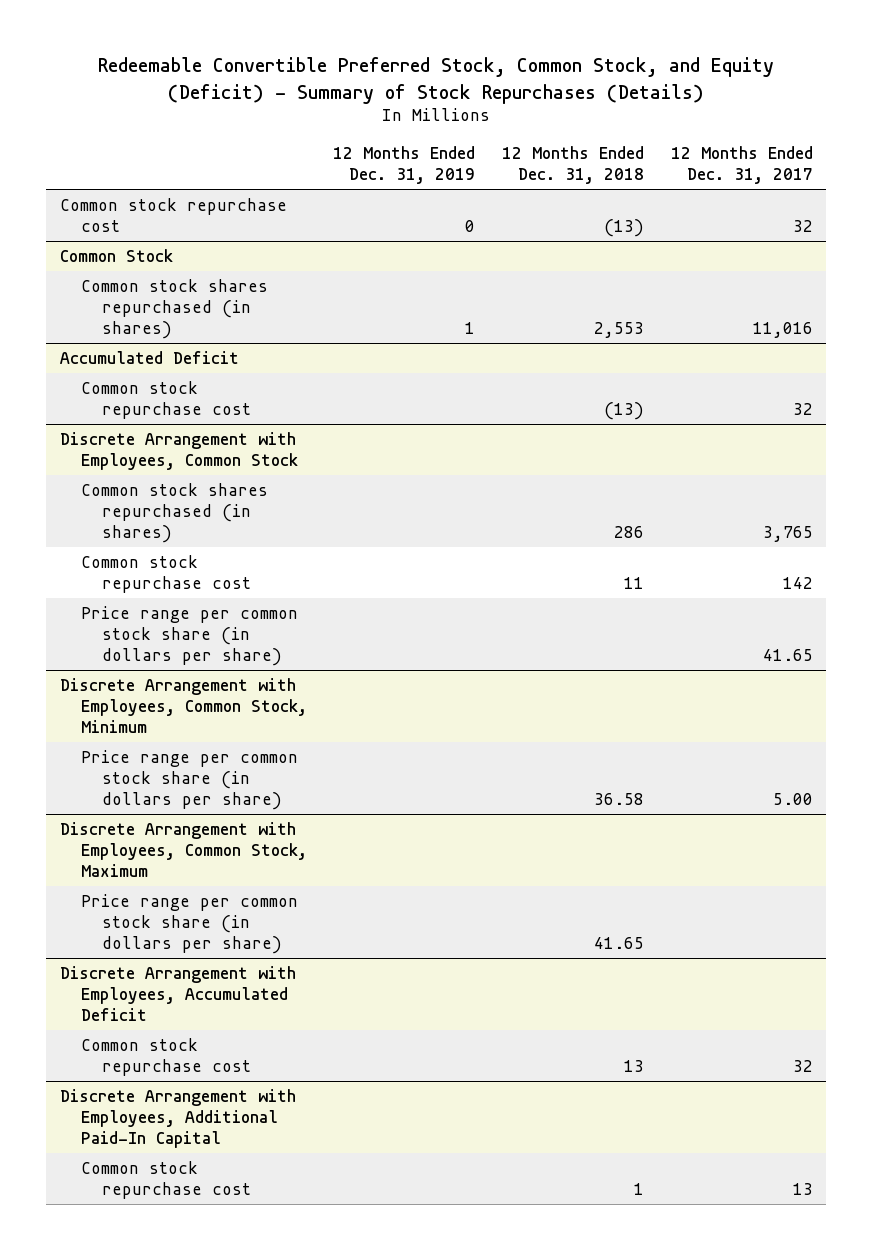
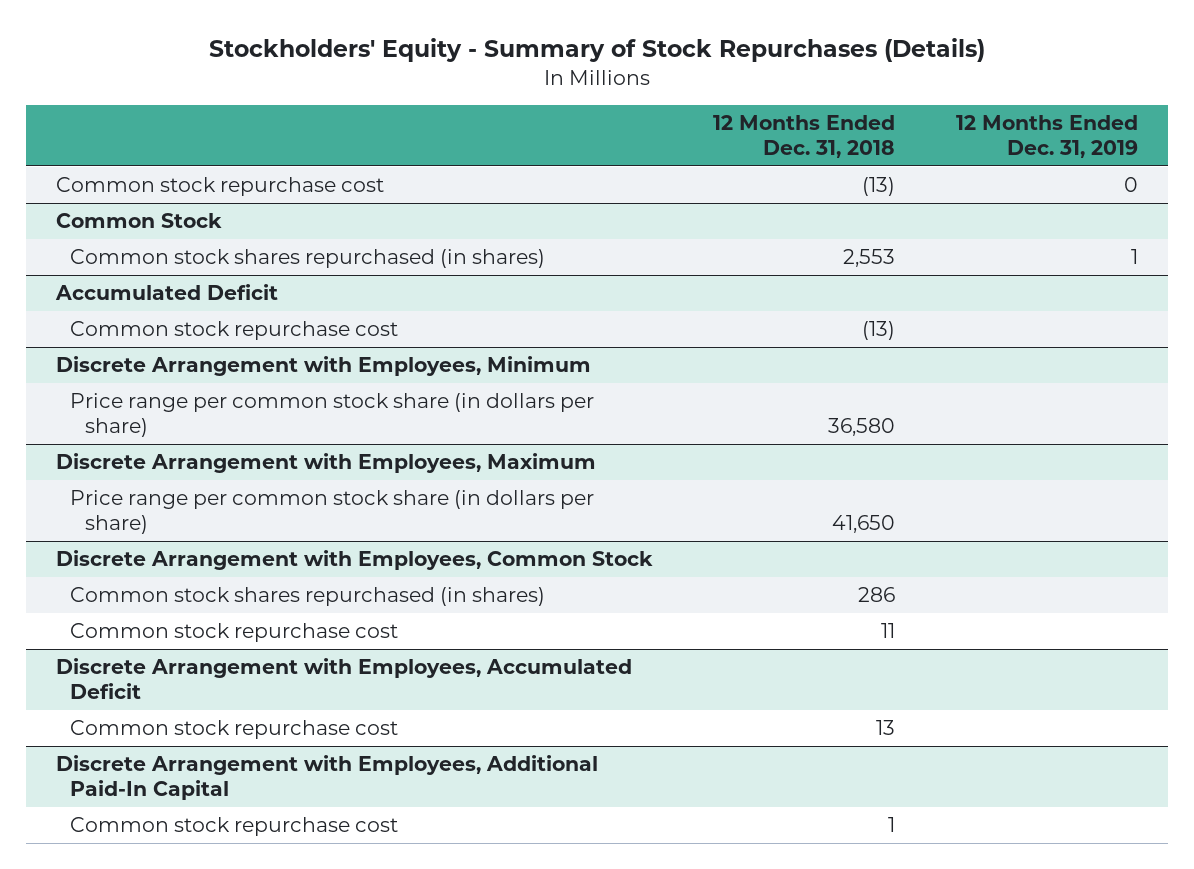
[98,57,775,104] Redeemable Convertible Preferred Stock, Common Stock, and Equity (Deficit) - Summary of Stock Repurchases (Details) -> [208,38,985,63] Stockholders' Equity - Summary of Stock Repurchases (Details)
[670,145,813,184] 12 Months Ended Dec. 31, 2017 -> none
none -> [55,356,591,377] Discrete Arrangement with Employees, Minimum
none -> [70,393,595,437] Price range per common stock share (in dollars per share)
none -> [55,453,596,474] Discrete Arrangement with Employees, Maximum
none -> [70,490,595,534] Price range per common stock share (in dollars per share)
[80,605,298,666] Price range per common stock share (in dollars per share) -> none
[59,677,307,733] Discrete Arrangement with Employees, Common Stock, Minimum -> none
[80,749,298,810] Price range per common stock share (in dollars per share) -> none
[59,821,307,877] Discrete Arrangement with Employees, Common Stock, Maximum -> none
[80,893,298,954] Price range per common stock share (in dollars per share) -> none

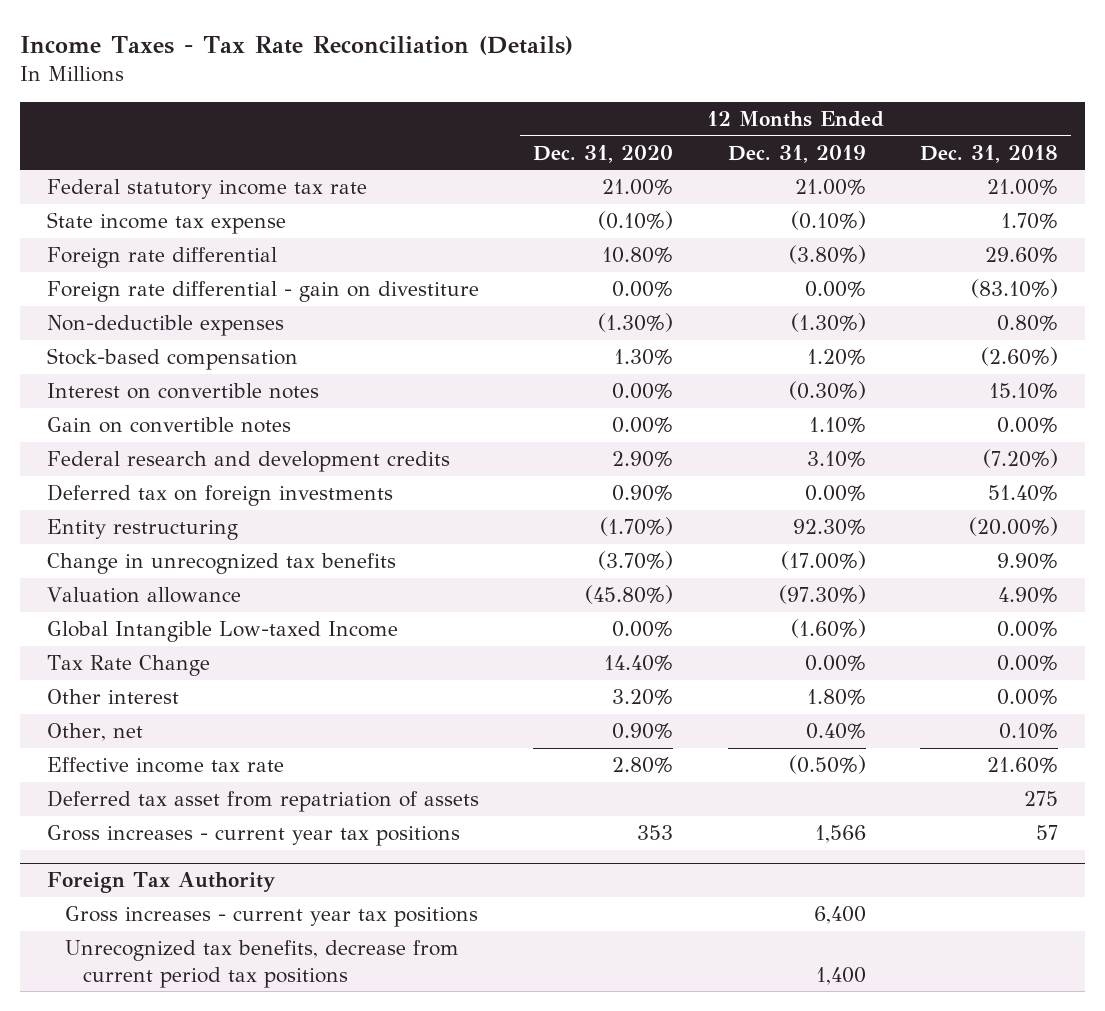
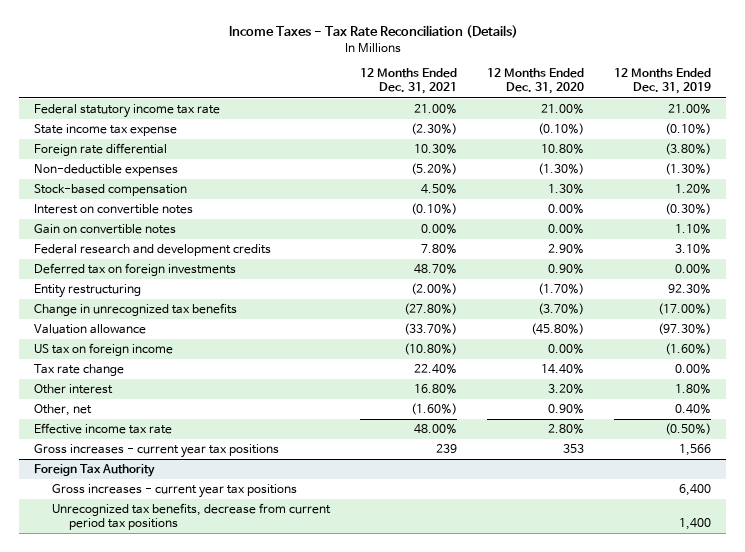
[919,144,1058,163] Dec. 31, 2018 -> none
none -> [359,68,457,95] 12 Months Ended Dec. 31, 2021
[47,281,480,303] Foreign rate differential - gain on divestiture -> none
[47,621,399,643] Global Intangible Low-taxed Income -> none
none -> [33,343,173,357] US tax on foreign income
[47,655,211,677] Tax Rate Change -> [33,364,124,377] Tax rate change
[47,790,480,813] Deferred tax asset from repatriation of assets -> none

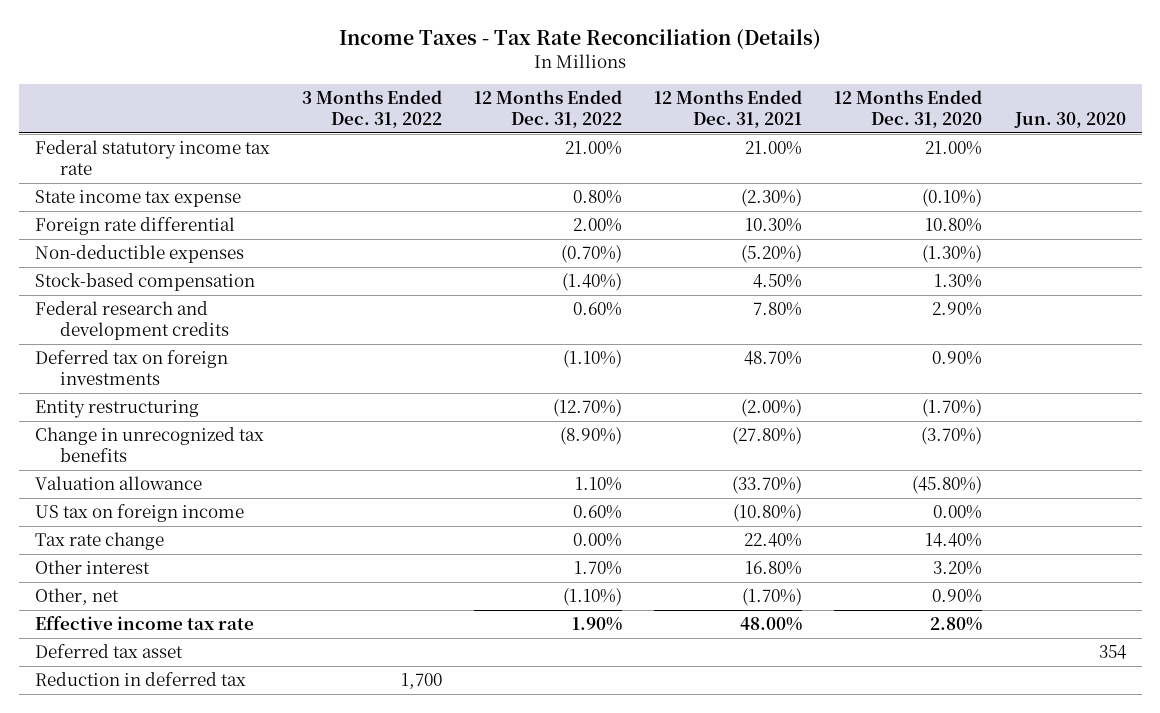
[614,68,712,95] 12 Months Ended Dec. 31, 2019 -> none
none -> [301,90,442,129] 3 Months Ended Dec. 31, 2022
none -> [474,90,623,129] 12 Months Ended Dec. 31, 2022
none -> [1013,112,1126,129] Jun. 30, 2020
[33,204,193,215] Interest on convertible notes -> none
[33,224,176,235] Gain on convertible notes -> none
[410,403,457,416] (1.60%) -> [742,587,803,606] (1.70%)
[33,444,279,459] Gross increases - current year tax positions -> none
[33,464,155,478] Foreign Tax Authority -> none
[51,484,297,499] Gross increases - current year tax positions -> none
[51,503,331,531] Unrecognized tax benefits, decrease from current period tax positions -> none
none -> [34,643,183,658] Deferred tax asset
none -> [34,671,246,686] Reduction in deferred tax

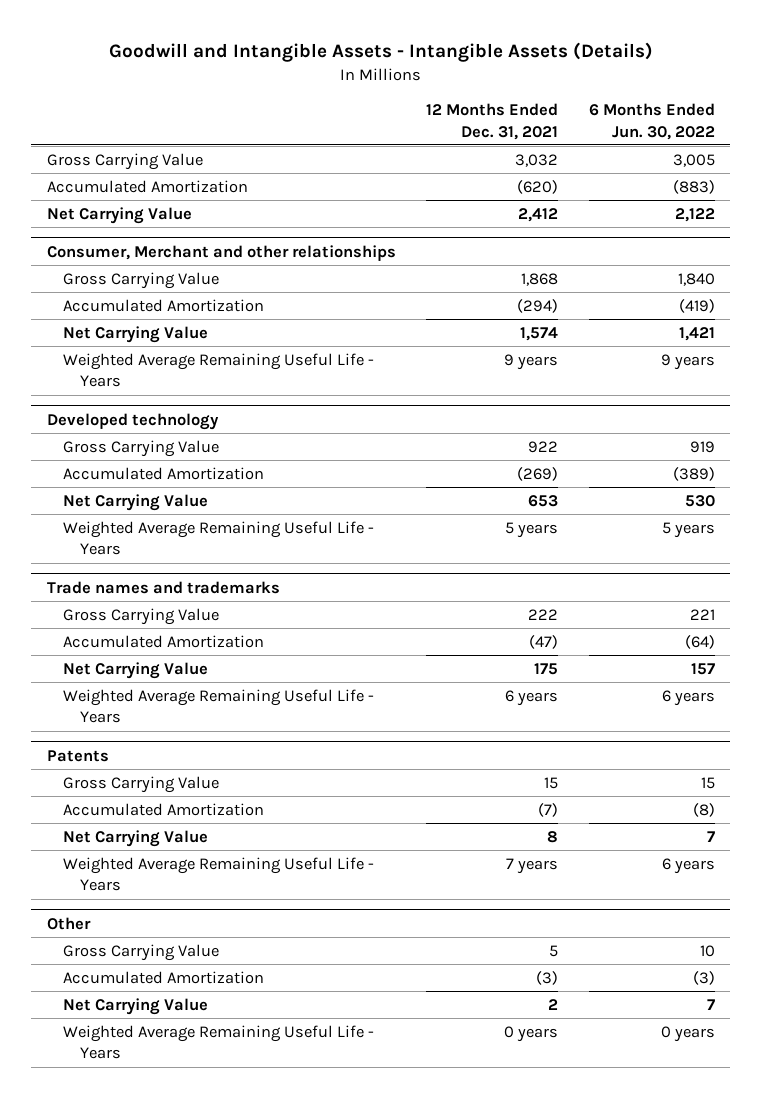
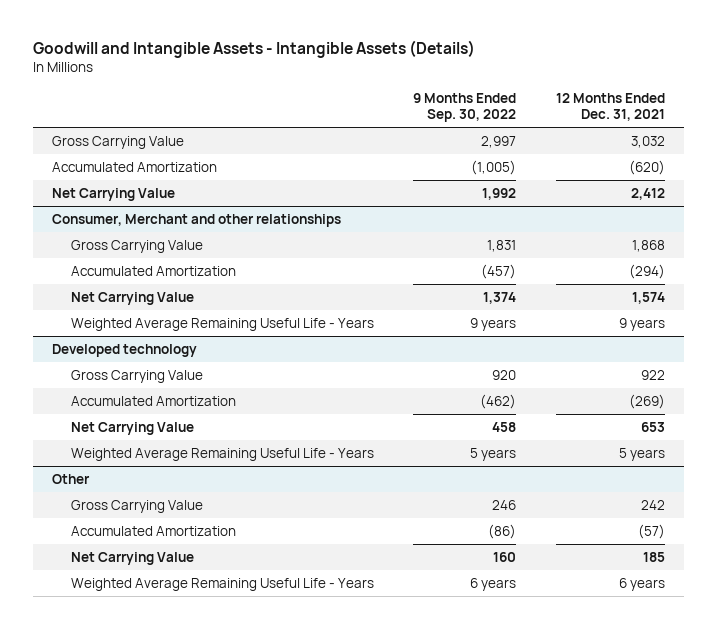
[588,103,715,140] 6 Months Ended Jun. 30, 2022 -> none
none -> [413,93,517,122] 9 Months Ended Sep. 30, 2022
[46,580,280,594] Trade names and trademarks -> none
[63,607,220,625] Gross Carrying Value -> none
[63,634,265,648] Accumulated Amortization -> none
[63,661,209,679] Net Carrying Value -> none
[63,688,375,724] Weighted Average Remaining Useful Life - Years -> none
[46,749,109,762] Patents -> none
[63,775,220,793] Gross Carrying Value -> none
[63,802,265,816] Accumulated Amortization -> none
[63,829,209,847] Net Carrying Value -> none
[63,856,375,892] Weighted Average Remaining Useful Life - Years -> none
[549,944,559,957] 5 -> [640,500,665,511] 242
[536,970,559,985] (3) -> [637,524,665,540] (57)
[548,998,559,1010] 2 -> [642,552,665,563] 185
[504,1025,559,1042] 0 years -> [618,578,665,592] 6 years

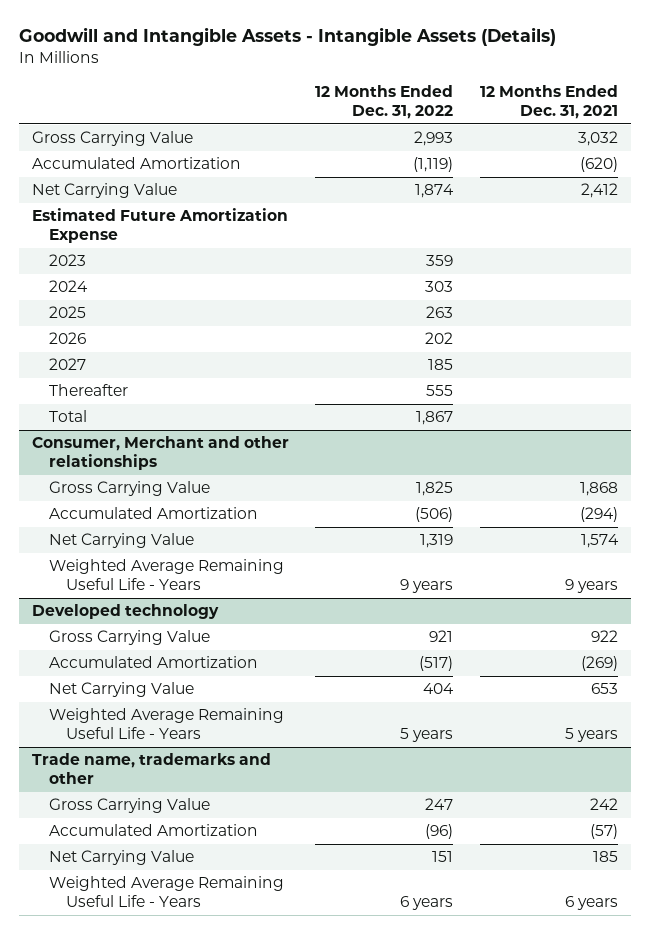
[413,93,517,122] 9 Months Ended Sep. 30, 2022 -> none
none -> [315,84,454,119] 12 Months Ended Dec. 31, 2022
none -> [31,208,288,244] Estimated Future Amortization Expense
none -> [49,254,87,267] 2023
none -> [49,280,89,293] 2024
none -> [49,306,87,319] 2025
none -> [49,332,87,345] 2026
none -> [49,358,87,371] 2027
none -> [49,384,129,397] Thereafter
none -> [49,410,88,423] Total
[52,474,91,485] Other -> [31,753,271,785] Trade name, trademarks and other

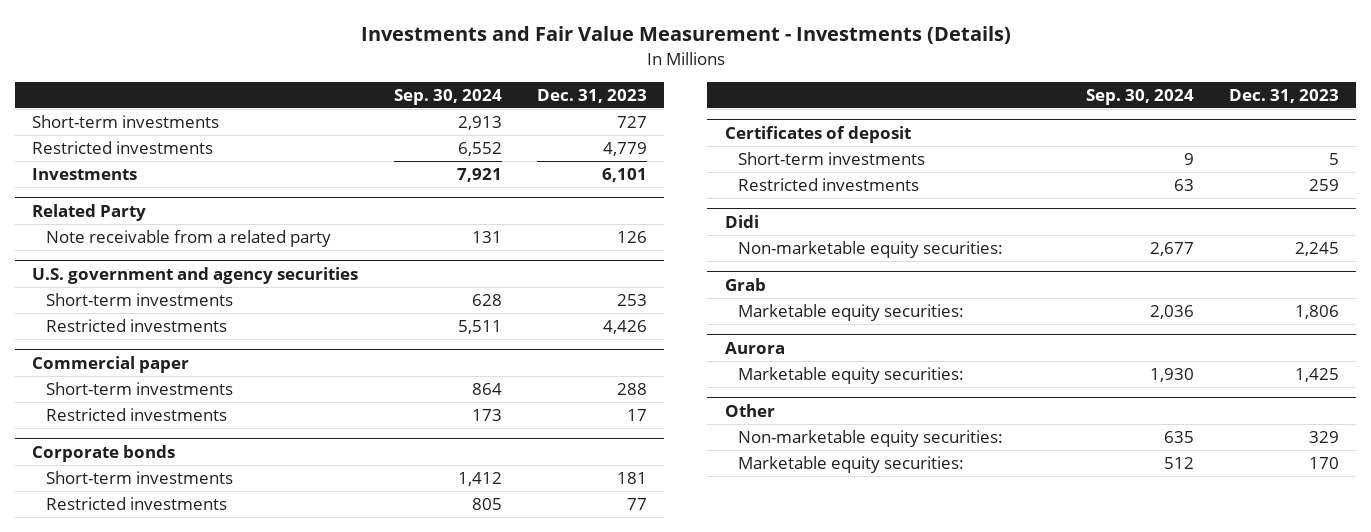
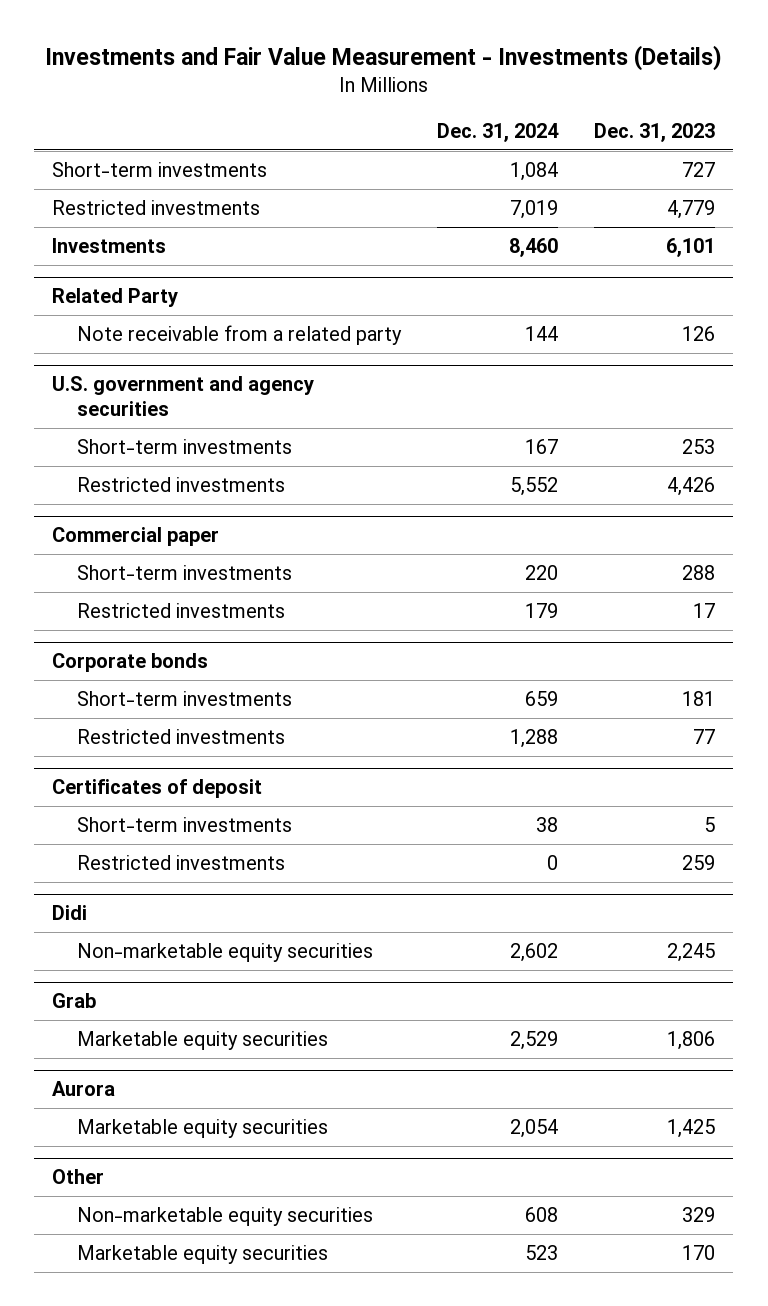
[393,88,502,105] Sep. 30, 2024 -> none
none -> [437,123,560,143] Dec. 31, 2024
[738,241,1004,259] Non-marketable equity securities: -> [77,942,374,962] Non-marketable equity securities
[738,304,965,322] Marketable equity securities: -> [77,1030,329,1050] Marketable equity securities
[738,367,965,385] Marketable equity securities: -> [77,1118,329,1138] Marketable equity securities
[738,430,1004,448] Non-marketable equity securities: -> [77,1206,374,1226] Non-marketable equity securities
[738,456,965,474] Marketable equity securities: -> [77,1244,329,1264] Marketable equity securities

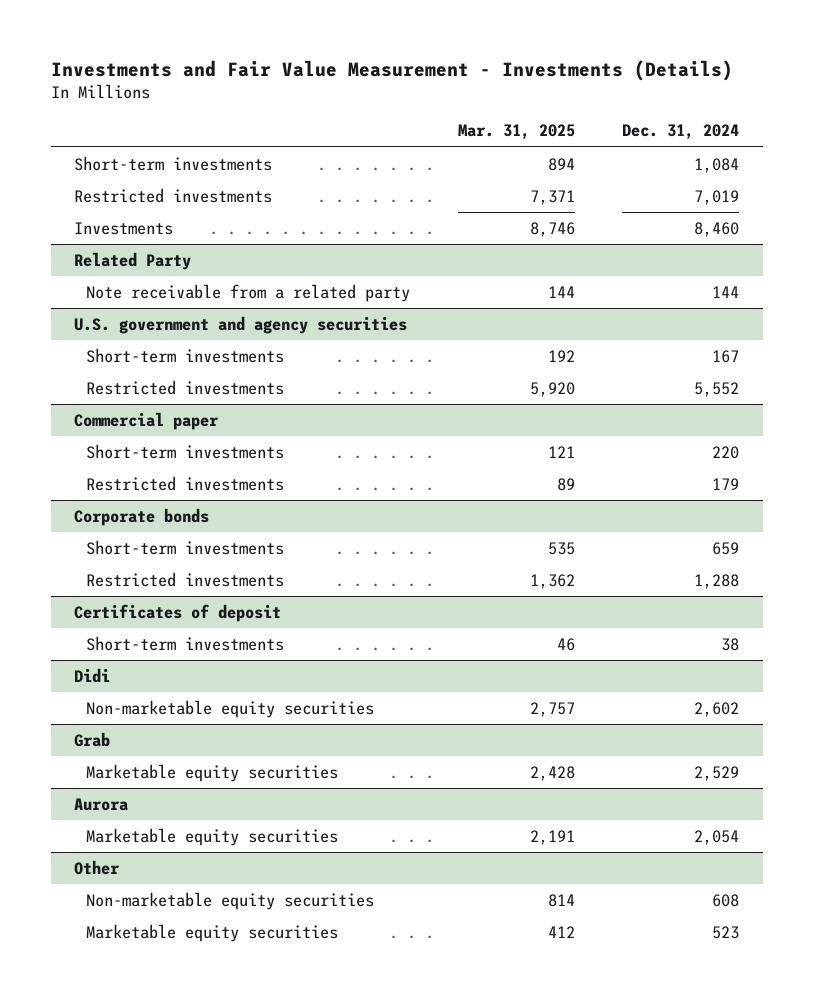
[594,123,716,143] Dec. 31, 2023 -> none
none -> [457,124,575,141] Mar. 31, 2025
[77,854,286,870] Restricted investments -> none

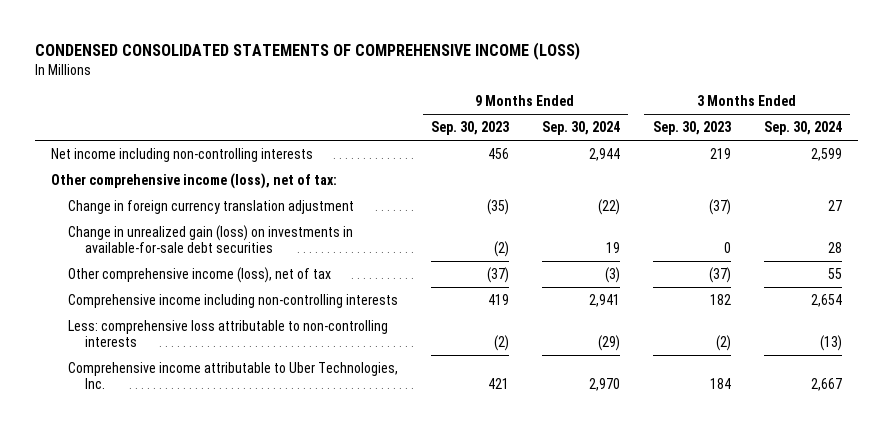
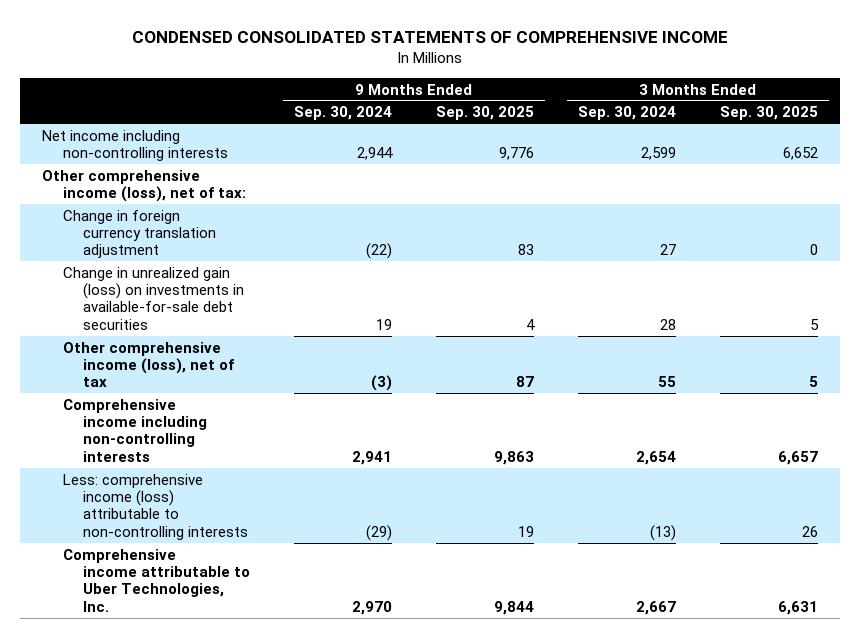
[34,42,580,61] CONDENSED CONSOLIDATED STATEMENTS OF COMPREHENSIVE INCOME (LOSS) -> [132,31,729,44] CONDENSED CONSOLIDATED STATEMENTS OF COMPREHENSIVE INCOME
[430,121,509,136] Sep. 30, 2023 -> none
[652,121,731,136] Sep. 30, 2023 -> none
none -> [436,106,535,121] Sep. 30, 2025
none -> [720,106,819,121] Sep. 30, 2025
[67,319,388,348] Less: comprehensive loss attributable to non-controlling interests -> [62,473,249,540] Less: comprehensive income (loss) attributable to non-controlling interests

